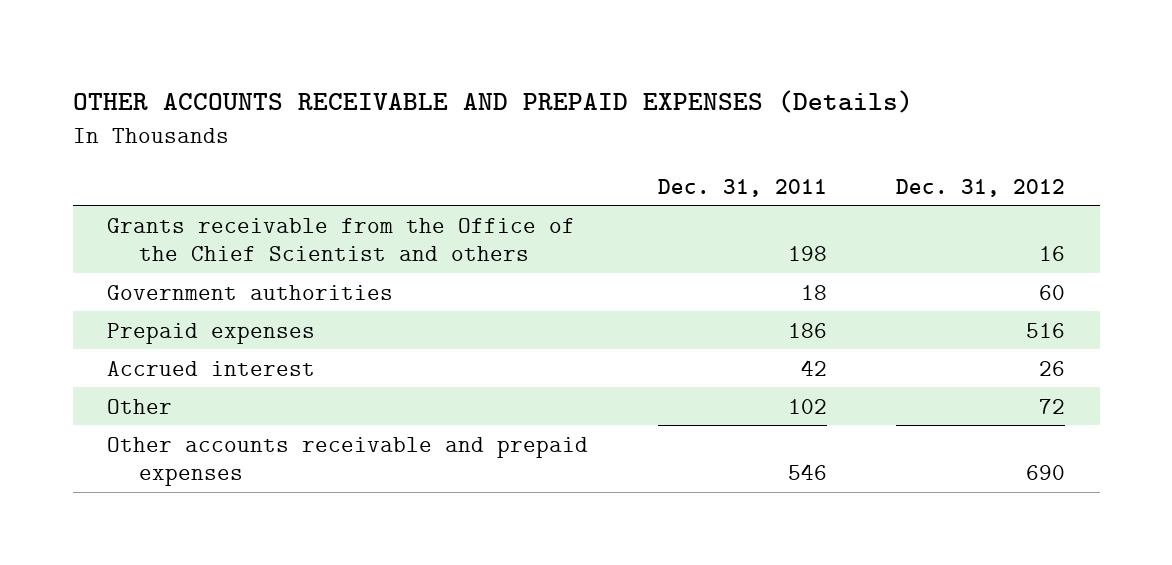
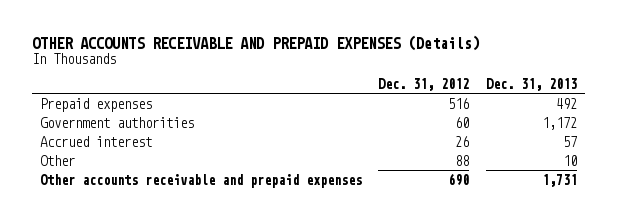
[657,178,827,197] Dec. 31, 2011 -> none
none -> [485,77,577,91] Dec. 31, 2013
[107,217,576,262] Grants receivable from the Office of the Chief Scientist and others -> none
[107,284,394,300] Government authorities -> [40,116,195,128] Government authorities
[1038,398,1065,414] 72 -> [455,154,470,166] 88

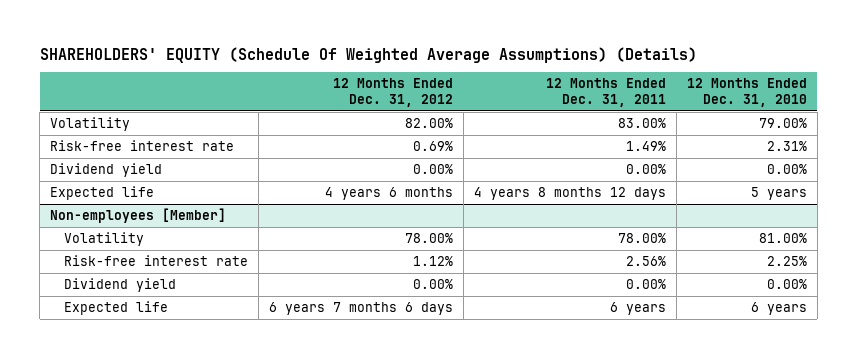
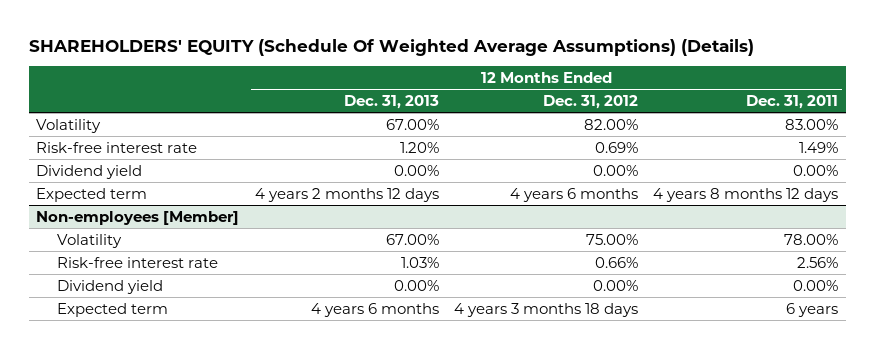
[687,78,808,107] 12 Months Ended Dec. 31, 2010 -> none
none -> [343,94,439,109] Dec. 31, 2013
[50,186,155,201] Expected life -> [36,187,148,202] Expected term
[405,233,454,244] 78.00% -> [586,233,639,245] 75.00%
[413,256,454,267] 1.12% -> [595,256,639,268] 0.66%
[64,301,169,316] Expected life -> [57,302,169,317] Expected term
[269,302,454,316] 6 years 7 months 6 days -> [454,302,639,317] 4 years 3 months 18 days

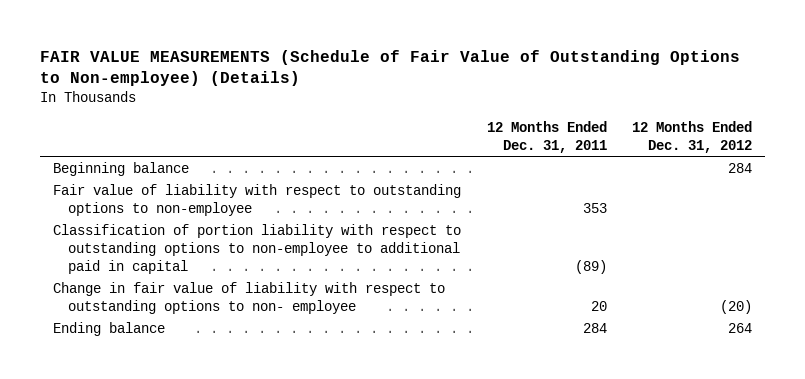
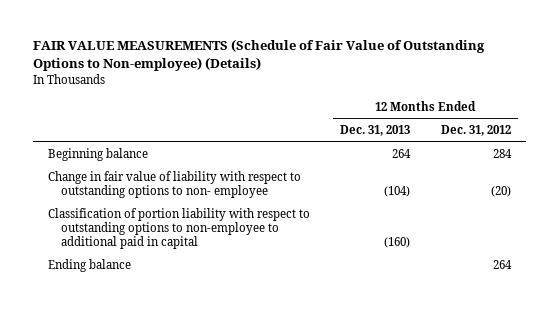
[486,120,607,153] 12 Months Ended Dec. 31, 2011 -> none
none -> [340,124,411,136] Dec. 31, 2013
[52,183,461,216] Fair value of liability with respect to outstanding options to non-employee -> none
[52,223,461,274] Classification of portion liability with respect to outstanding options to non-employee to additional paid in capital -> [47,207,310,249] Classification of portion liability with respect to outstanding options to non-employee to additional paid in capital

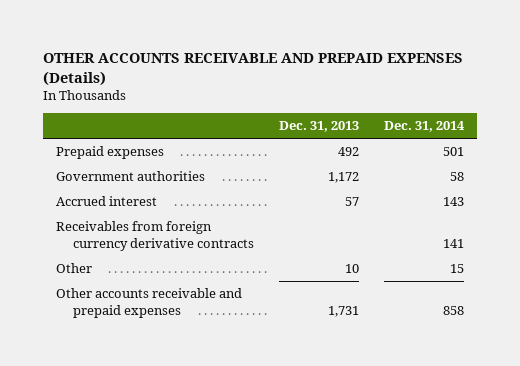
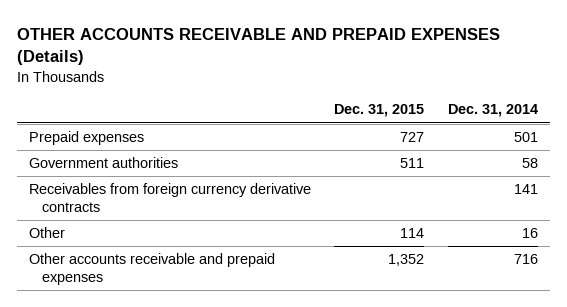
[279,121,360,133] Dec. 31, 2013 -> none
none -> [334,104,425,118] Dec. 31, 2015
[55,196,157,207] Accrued interest -> none
[450,264,465,274] 15 -> [521,228,538,239] 16
[443,305,465,315] 858 -> [513,254,538,265] 716

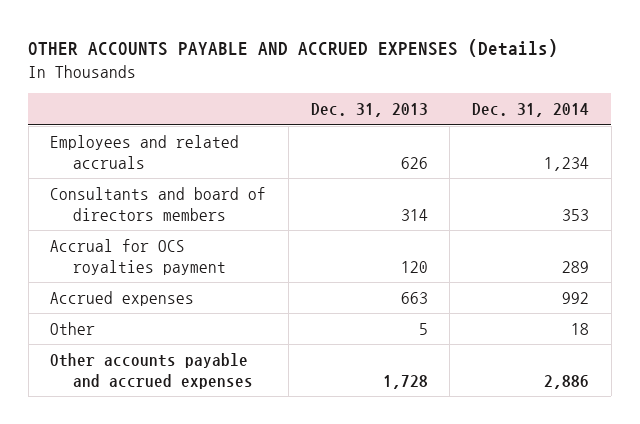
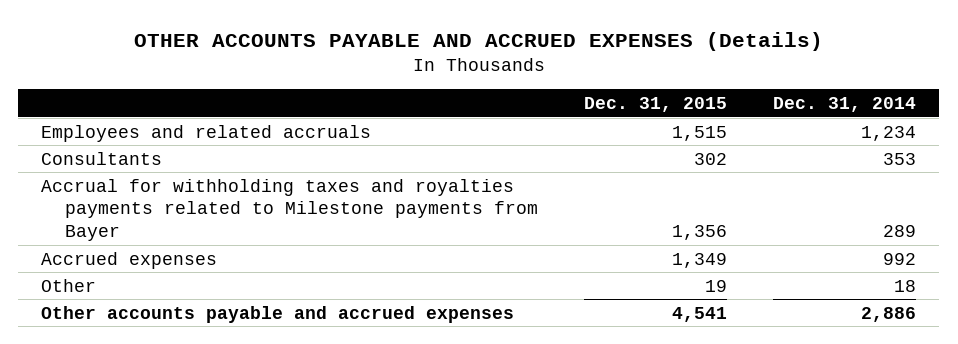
[310,103,428,118] Dec. 31, 2013 -> none
none -> [583,97,727,113] Dec. 31, 2015
[50,186,267,221] Consultants and board of directors members -> [41,151,163,165] Consultants
[50,238,226,275] Accrual for OCS royalties payment -> [41,178,538,242] Accrual for withholding taxes and royalties payments related to Milestone payments from Bayer

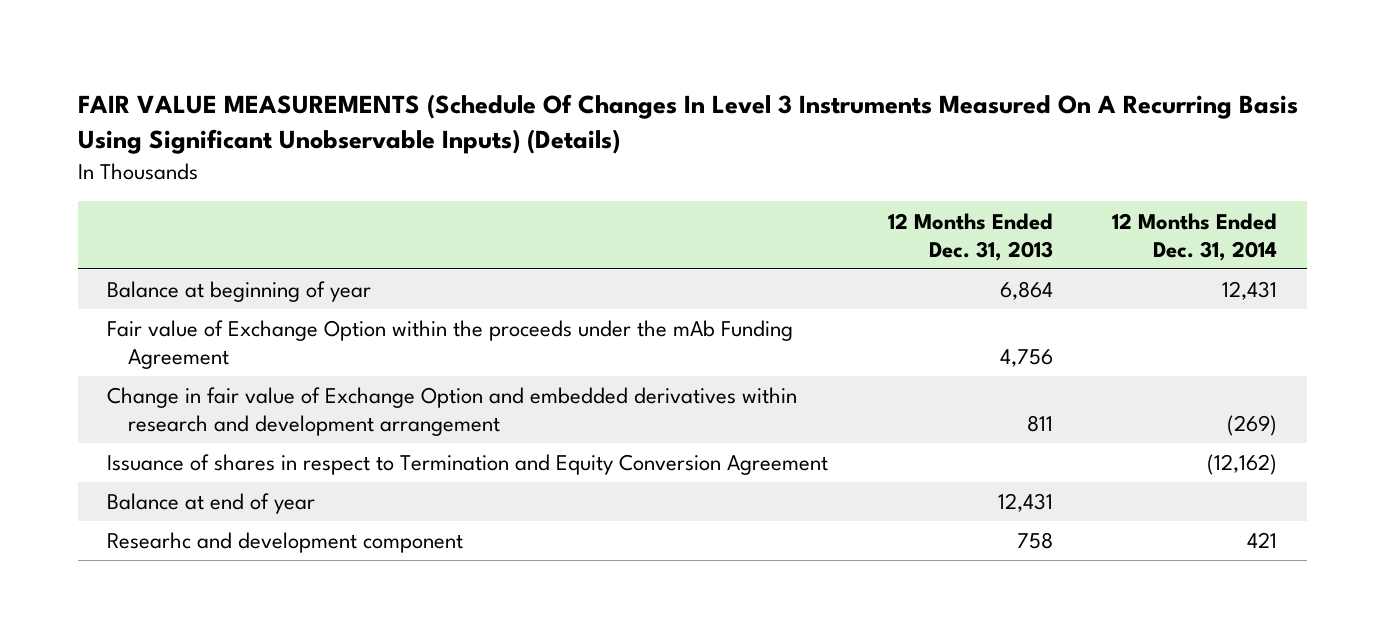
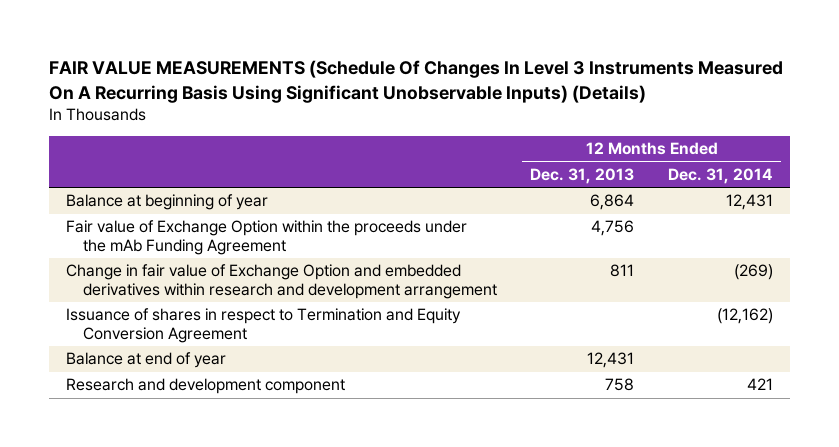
[107,532,464,554] Researhc and development component -> [66,378,346,395] Research and development component

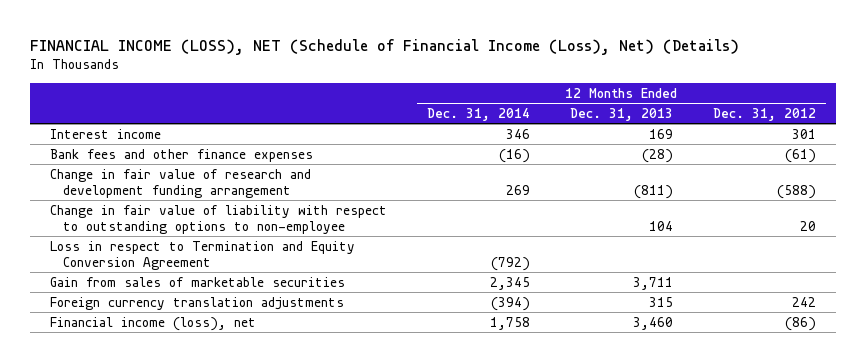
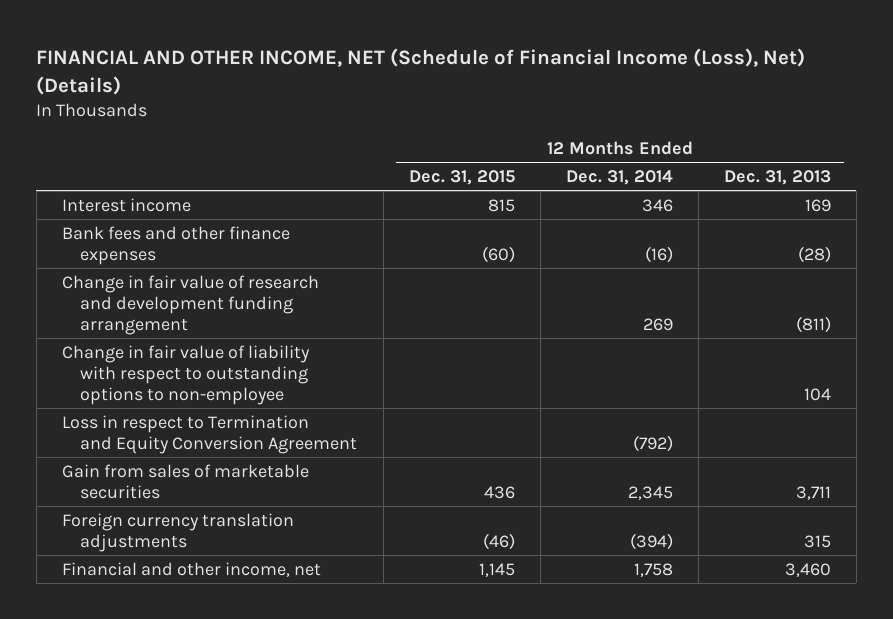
[29,38,739,55] FINANCIAL INCOME (LOSS), NET (Schedule of Financial Income (Loss), Net) (Details) -> [36,47,806,95] FINANCIAL AND OTHER INCOME, NET (Schedule of Financial Income (Loss), Net) (Details)
[712,107,816,121] Dec. 31, 2012 -> none
none -> [408,169,515,185] Dec. 31, 2015
[49,316,256,331] Financial income (loss), net -> [61,561,321,577] Financial and other income, net

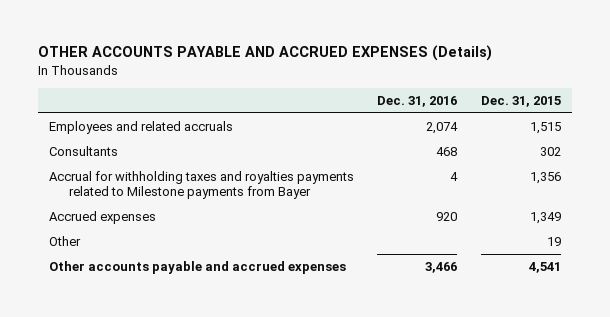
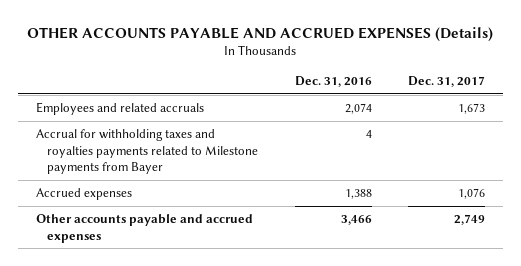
[480,95,561,107] Dec. 31, 2015 -> none
none -> [408,76,486,88] Dec. 31, 2017
[49,146,119,157] Consultants -> none
[49,236,82,247] Other -> none
[436,212,458,222] 920 -> [344,189,372,200] 1,388

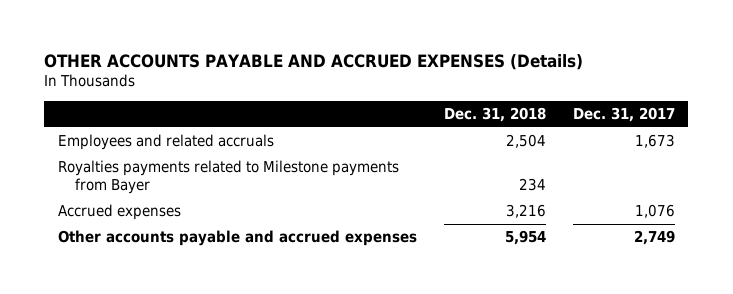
[294,76,372,88] Dec. 31, 2016 -> none
none -> [443,106,546,122] Dec. 31, 2018
[35,129,259,175] Accrual for withholding taxes and royalties payments related to Milestone payments from Bayer -> [57,160,399,195] Royalties payments related to Milestone payments from Bayer

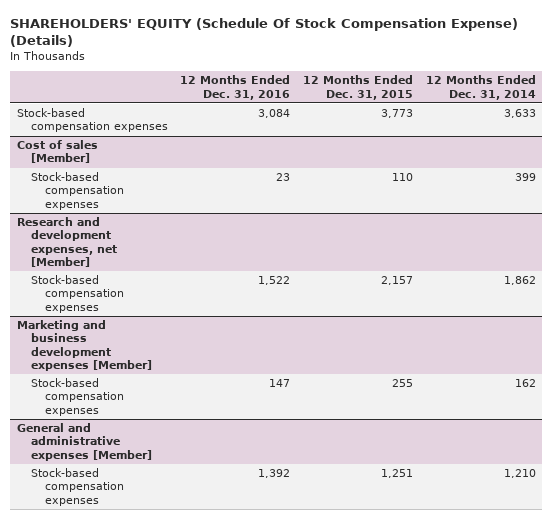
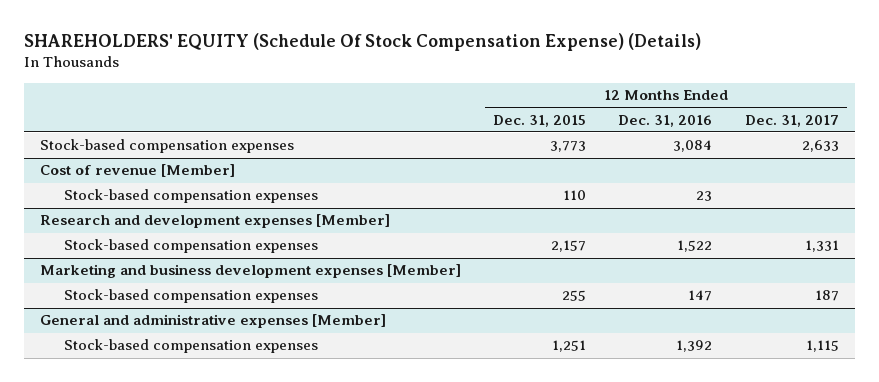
[425,75,536,100] 12 Months Ended Dec. 31, 2014 -> none
none -> [744,114,839,127] Dec. 31, 2017
[16,140,98,164] Cost of sales [Member] -> [39,164,235,178] Cost of revenue [Member]
[16,217,117,267] Research and development expenses, net [Member] -> [39,214,390,229] Research and development expenses [Member]

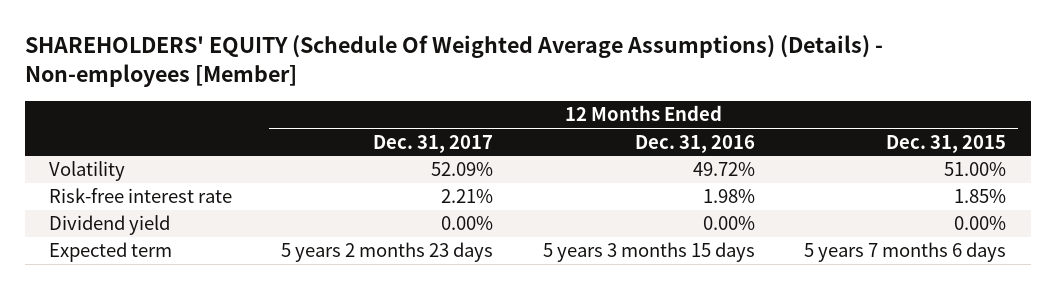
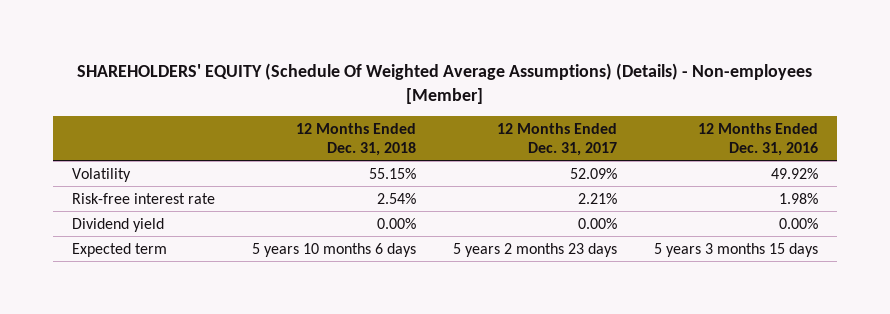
[885,134,1006,153] Dec. 31, 2015 -> none
none -> [295,122,416,156] 12 Months Ended Dec. 31, 2018
[692,162,755,177] 49.72% -> [771,167,819,179] 49.92%

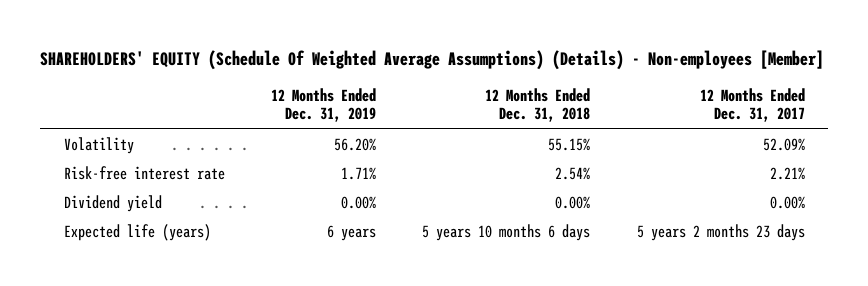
[698,122,819,156] 12 Months Ended Dec. 31, 2016 -> none
none -> [271,88,377,123] 12 Months Ended Dec. 31, 2019
[71,242,167,257] Expected term -> [63,224,211,242] Expected life (years)

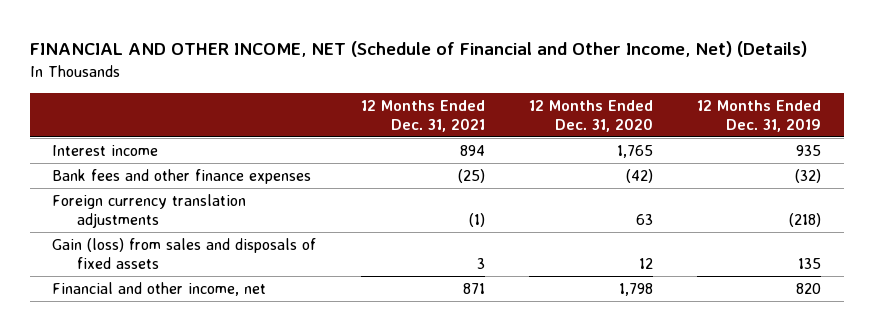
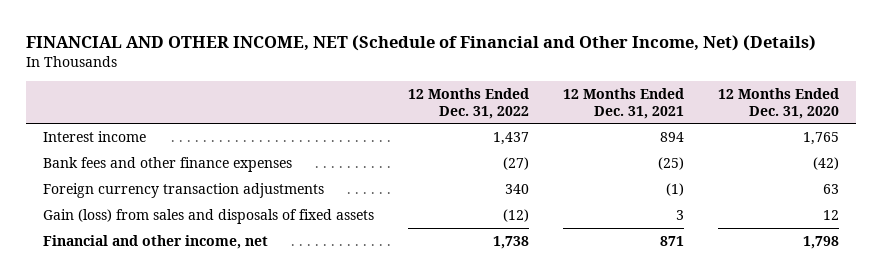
[697,99,822,133] 12 Months Ended Dec. 31, 2019 -> none
none -> [407,88,529,119] 12 Months Ended Dec. 31, 2022
[52,193,247,228] Foreign currency translation adjustments -> [42,183,324,199] Foreign currency transaction adjustments

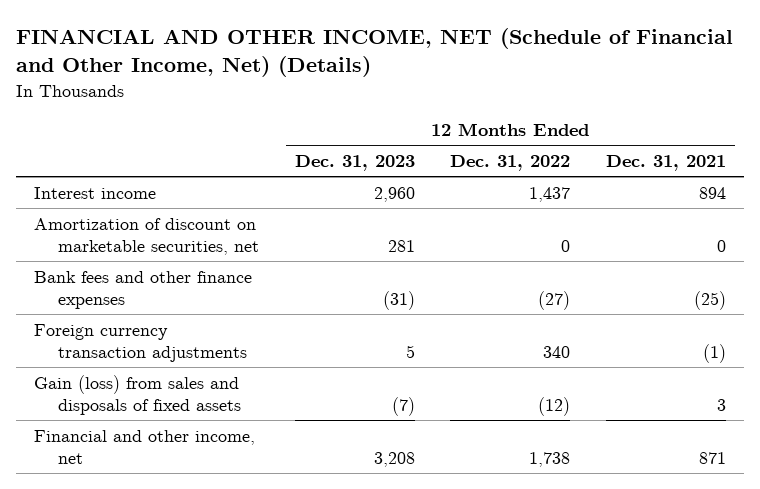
[718,88,840,119] 12 Months Ended Dec. 31, 2020 -> none
none -> [294,154,415,171] Dec. 31, 2023
none -> [33,217,259,255] Amortization of discount on marketable securities, net

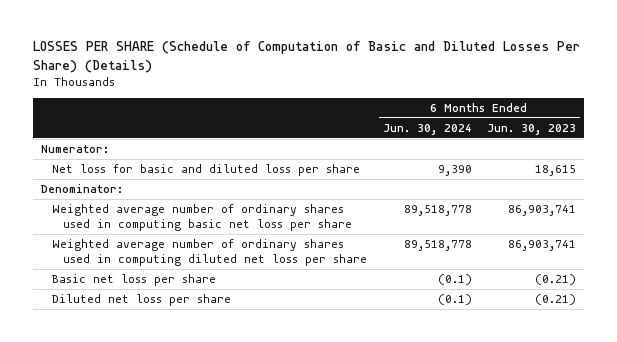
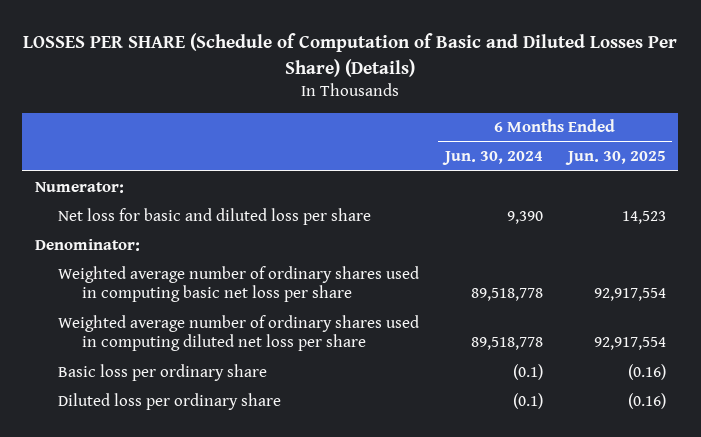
[487,123,577,135] Jun. 30, 2023 -> none
none -> [564,151,666,166] Jun. 30, 2025
[52,274,217,287] Basic net loss per share -> [58,363,268,381] Basic loss per ordinary share
[52,294,232,307] Diluted net loss per share -> [58,392,282,410] Diluted loss per ordinary share

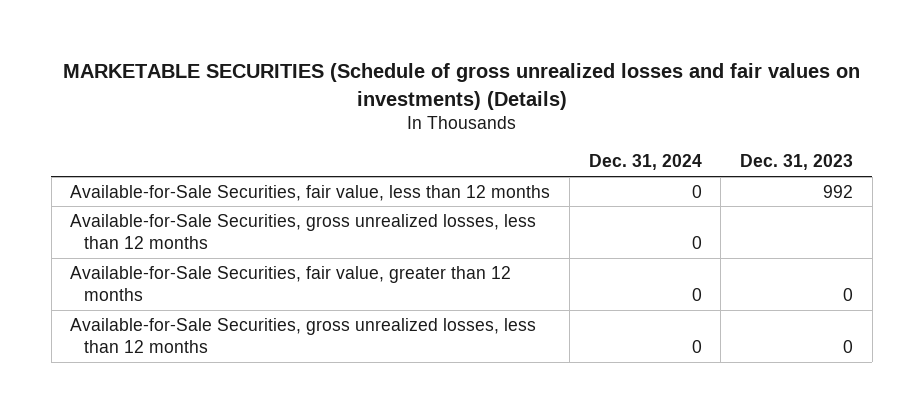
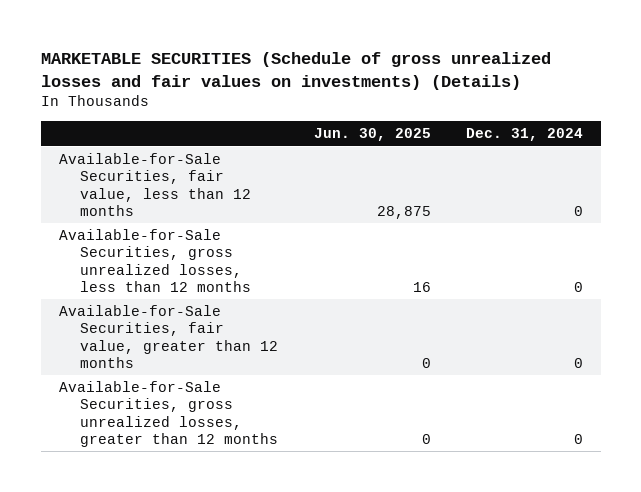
[739,154,853,171] Dec. 31, 2023 -> none
none -> [313,128,431,142] Jun. 30, 2025
[70,317,537,353] Available-for-Sale Securities, gross unrealized losses, less than 12 months -> [58,381,279,447] Available-for-Sale Securities, gross unrealized losses, greater than 12 months

